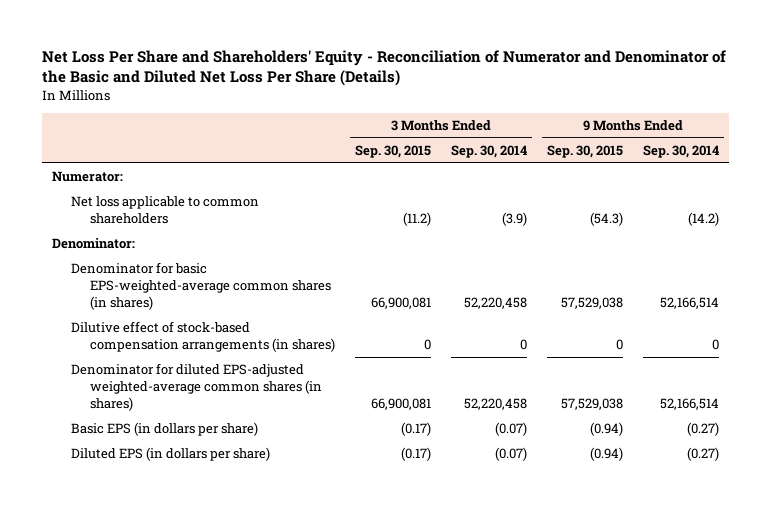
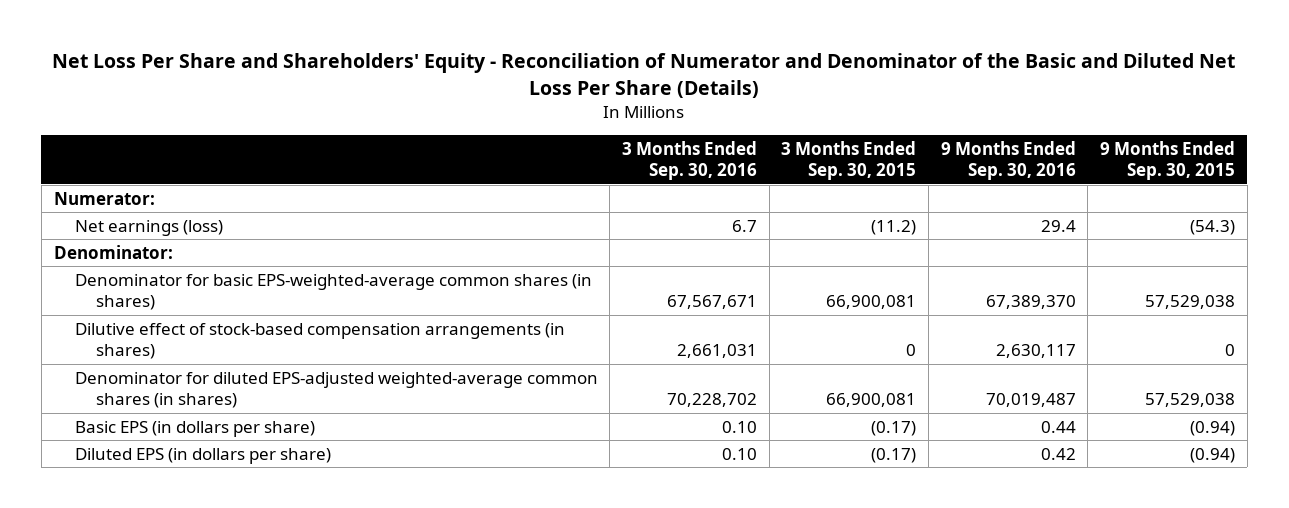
[451,144,528,158] Sep. 30, 2014 -> none
[643,144,720,158] Sep. 30, 2014 -> none
none -> [621,140,757,181] 3 Months Ended Sep. 30, 2016
none -> [940,140,1076,181] 9 Months Ended Sep. 30, 2016
[70,196,259,225] Net loss applicable to common shareholders -> [74,219,223,236] Net earnings (loss)

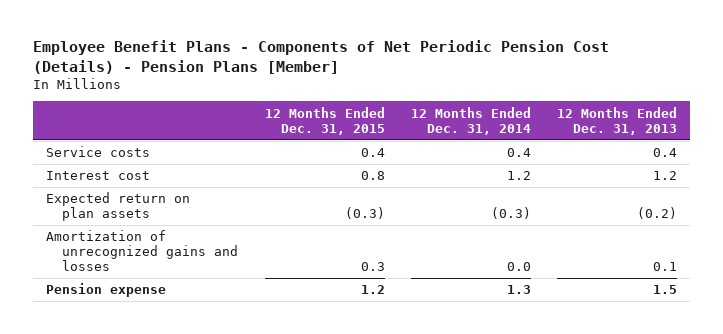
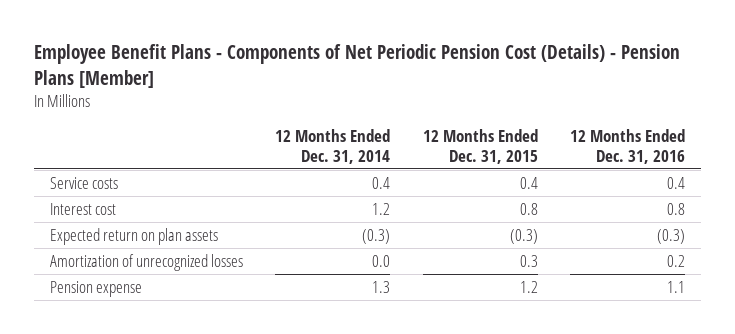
[557,106,678,135] 12 Months Ended Dec. 31, 2013 -> none
none -> [569,129,685,164] 12 Months Ended Dec. 31, 2016
[45,230,239,272] Amortization of unrecognized gains and losses -> [50,253,244,271] Amortization of unrecognized losses

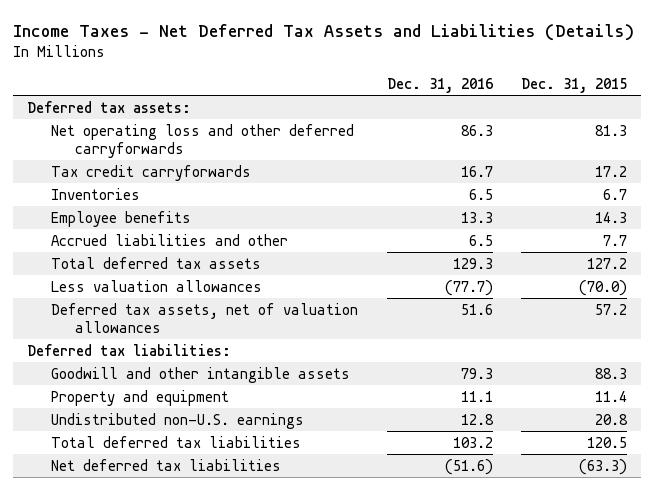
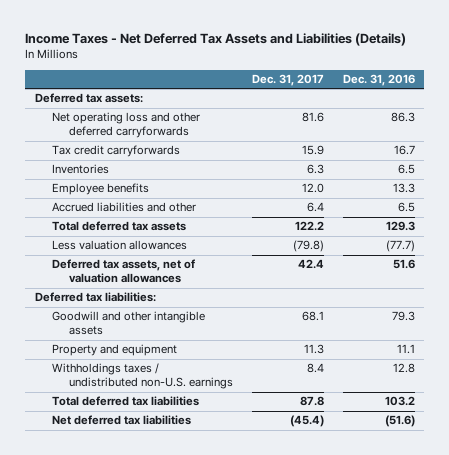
[520,77,627,93] Dec. 31, 2015 -> none
none -> [251,74,324,87] Dec. 31, 2017
[51,412,305,429] Undistributed non-U.S. earnings -> [51,363,233,390] Withholdings taxes / undistributed non-U.S. earnings

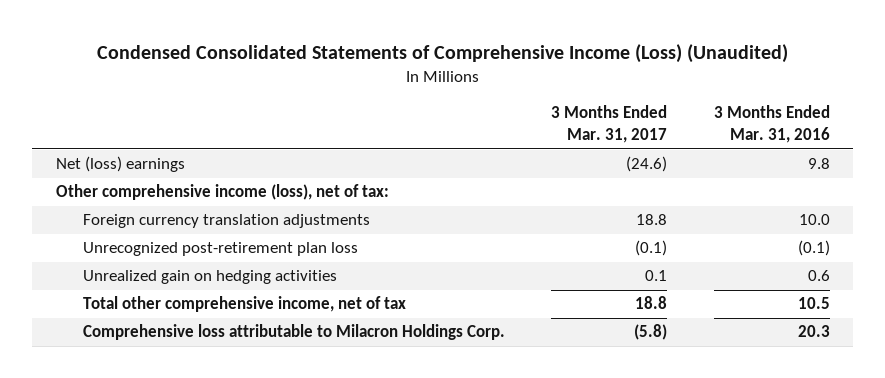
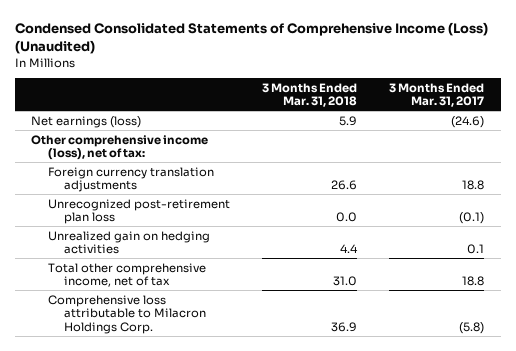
[713,105,830,144] 3 Months Ended Mar. 31, 2016 -> none
none -> [262,82,358,108] 3 Months Ended Mar. 31, 2018
[55,156,185,173] Net (loss) earnings -> [31,115,142,128] Net earnings (loss)

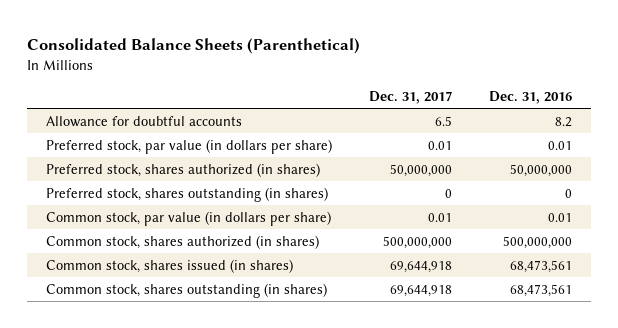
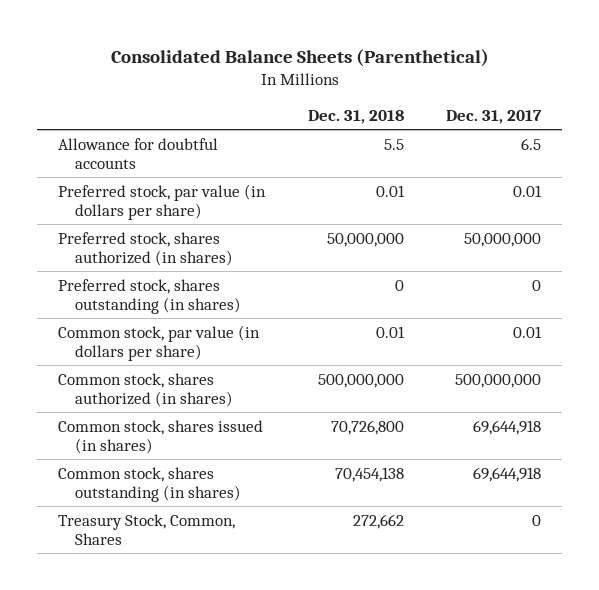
[489,90,573,104] Dec. 31, 2016 -> none
none -> [307,110,404,125] Dec. 31, 2018
none -> [58,513,236,545] Treasury Stock, Common, Shares

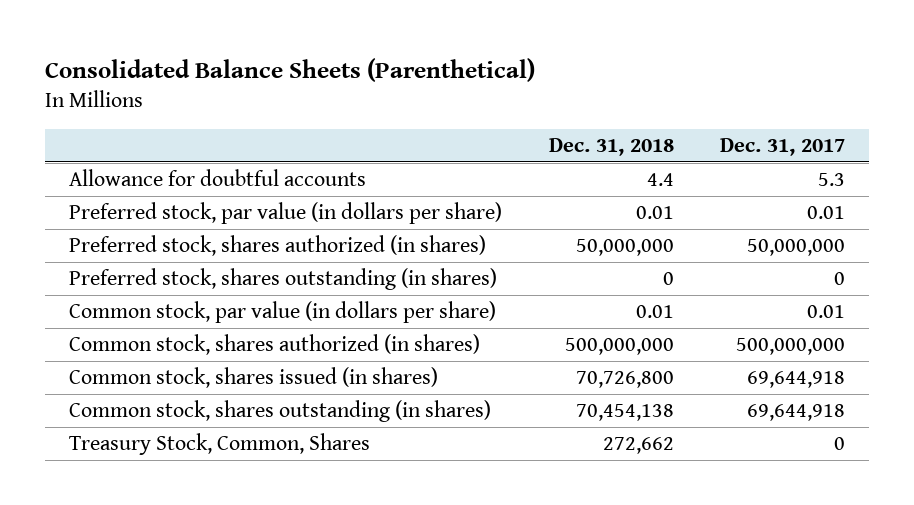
[383,138,404,150] 5.5 -> [646,173,674,187] 4.4
[521,137,542,150] 6.5 -> [818,173,846,187] 5.3

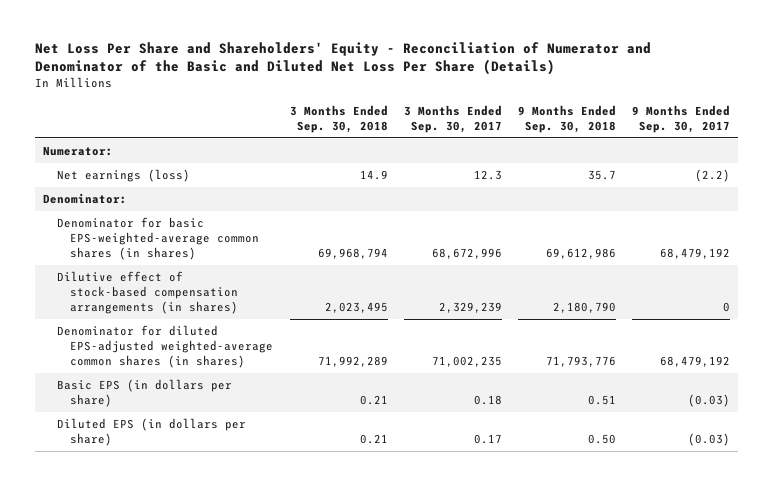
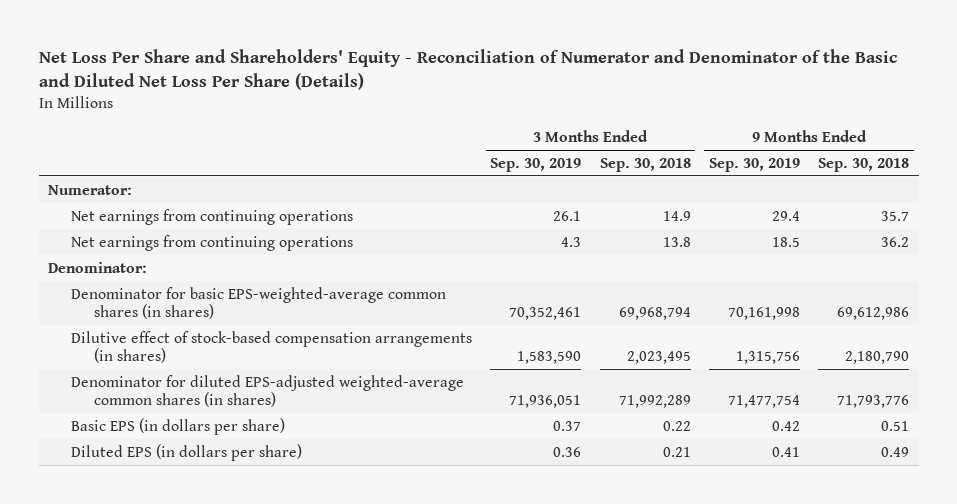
[403,104,502,133] 3 Months Ended Sep. 30, 2017 -> none
[632,104,731,133] 9 Months Ended Sep. 30, 2017 -> none
none -> [490,157,582,172] Sep. 30, 2019
none -> [709,157,801,172] Sep. 30, 2019
[56,169,190,183] Net earnings (loss) -> [70,208,353,225] Net earnings from continuing operations
none -> [70,234,353,251] Net earnings from continuing operations
[359,395,388,406] 0.21 -> [662,420,691,431] 0.22
[588,434,617,445] 0.50 -> [881,446,910,457] 0.49

